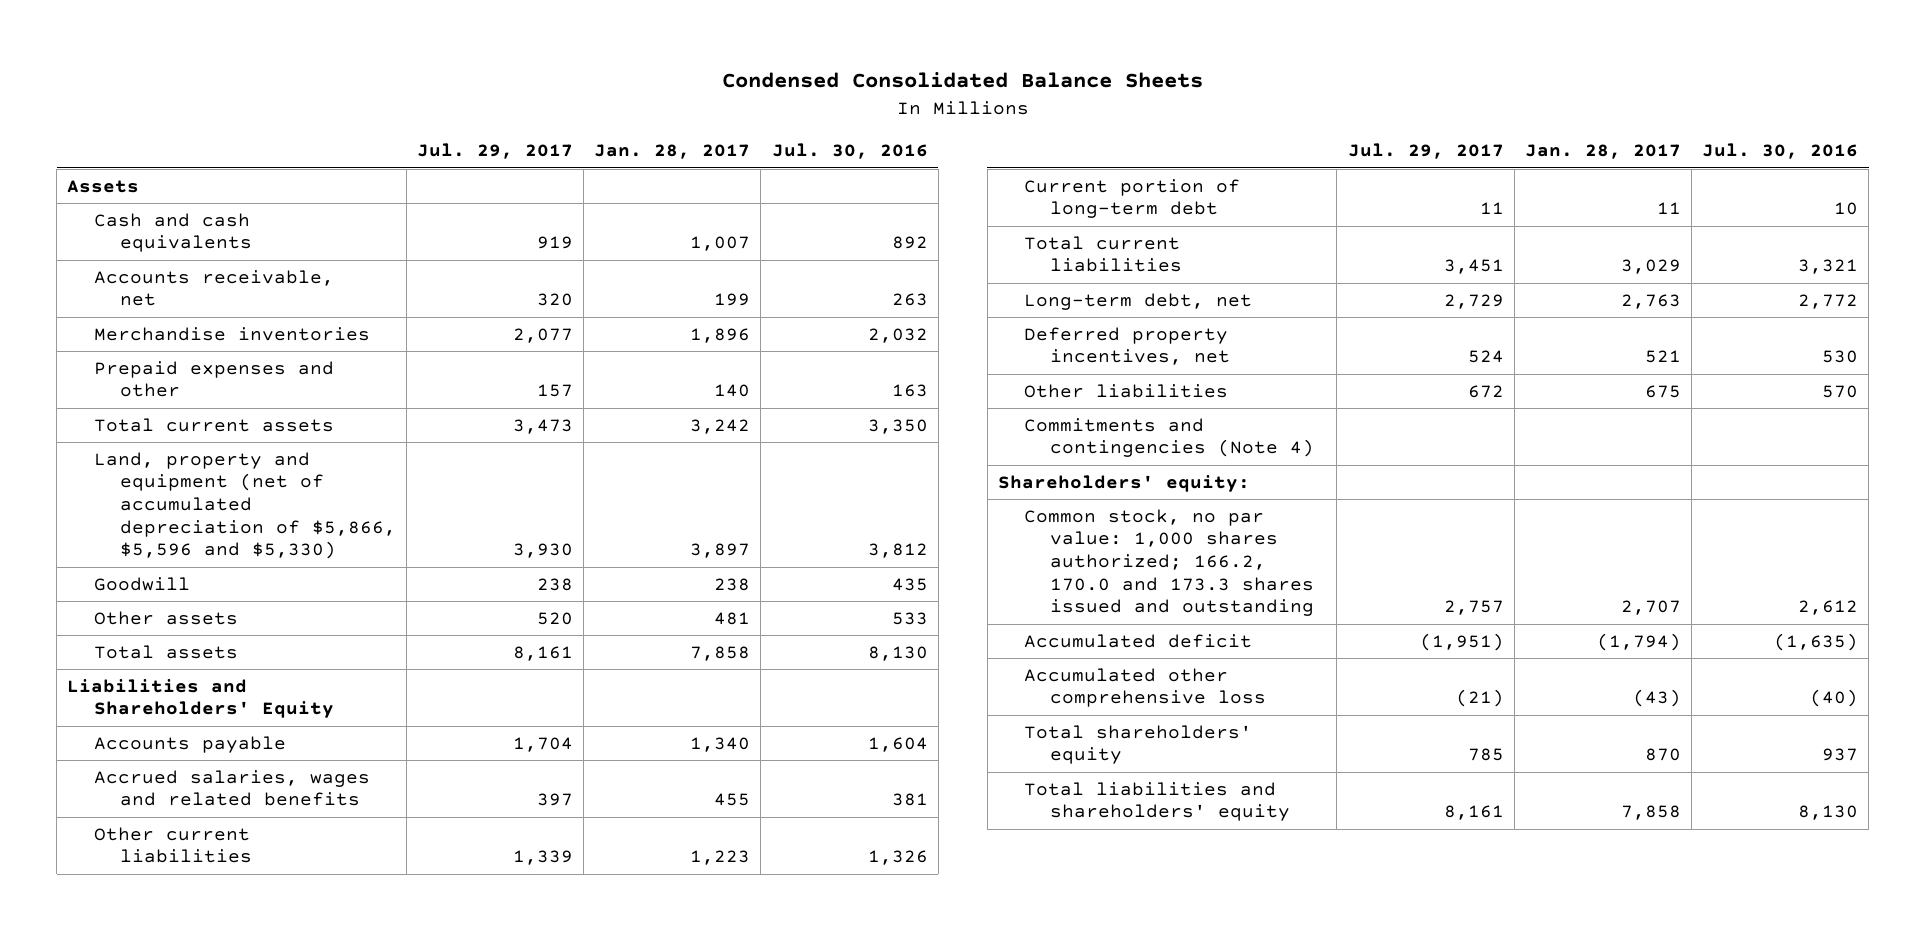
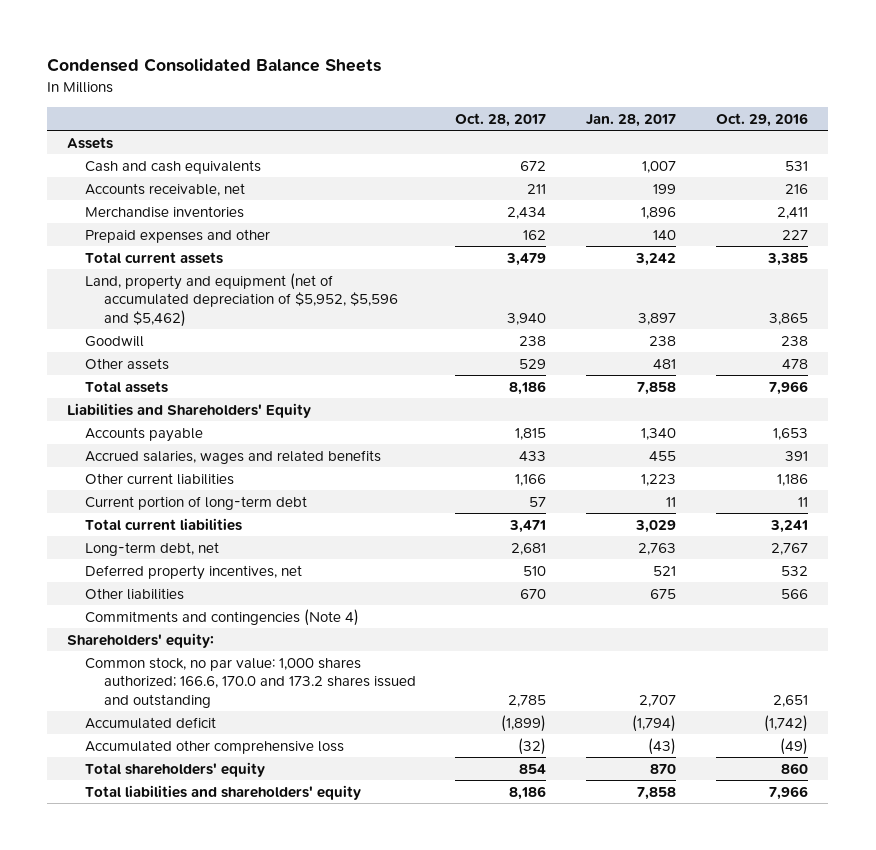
[417,143,574,160] Jul. 29, 2017 -> none
[771,143,928,160] Jul. 30, 2016 -> none
none -> [455,112,547,127] Oct. 28, 2017
none -> [716,112,809,127] Oct. 29, 2016
[93,451,396,560] Land, property and equipment (net of accumulated depreciation of $5,866, $5,596 and $5,330) -> [85,272,398,327] Land, property and equipment (net of accumulated depreciation of $5,952, $5,596 and $5,462)
[1024,508,1315,617] Common stock, no par value: 1,000 shares authorized; 166.2, 170.0 and 173.3 shares issued and outstanding -> [85,656,416,708] Common stock, no par value: 1,000 shares authorized; 166.6, 170.0 and 173.2 shares issued and outstanding

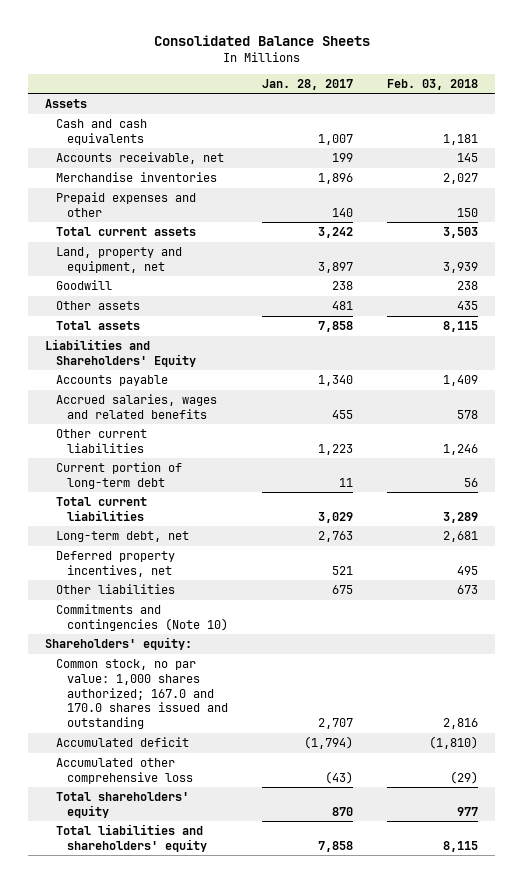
[47,58,382,73] Condensed Consolidated Balance Sheets -> [153,34,370,46] Consolidated Balance Sheets
[455,112,547,127] Oct. 28, 2017 -> none
[716,112,809,127] Oct. 29, 2016 -> none
none -> [387,78,479,90] Feb. 03, 2018
[85,272,398,327] Land, property and equipment (net of accumulated depreciation of $5,952, $5,596 and $5,462) -> [55,247,182,273] Land, property and equipment, net
[85,608,360,626] Commitments and contingencies (Note 4) -> [55,604,228,631] Commitments and contingencies (Note 10)
[85,656,416,708] Common stock, no par value: 1,000 shares authorized; 166.6, 170.0 and 173.2 shares issued and outstanding -> [55,659,228,730] Common stock, no par value: 1,000 shares authorized; 167.0 and 170.0 shares issued and outstanding

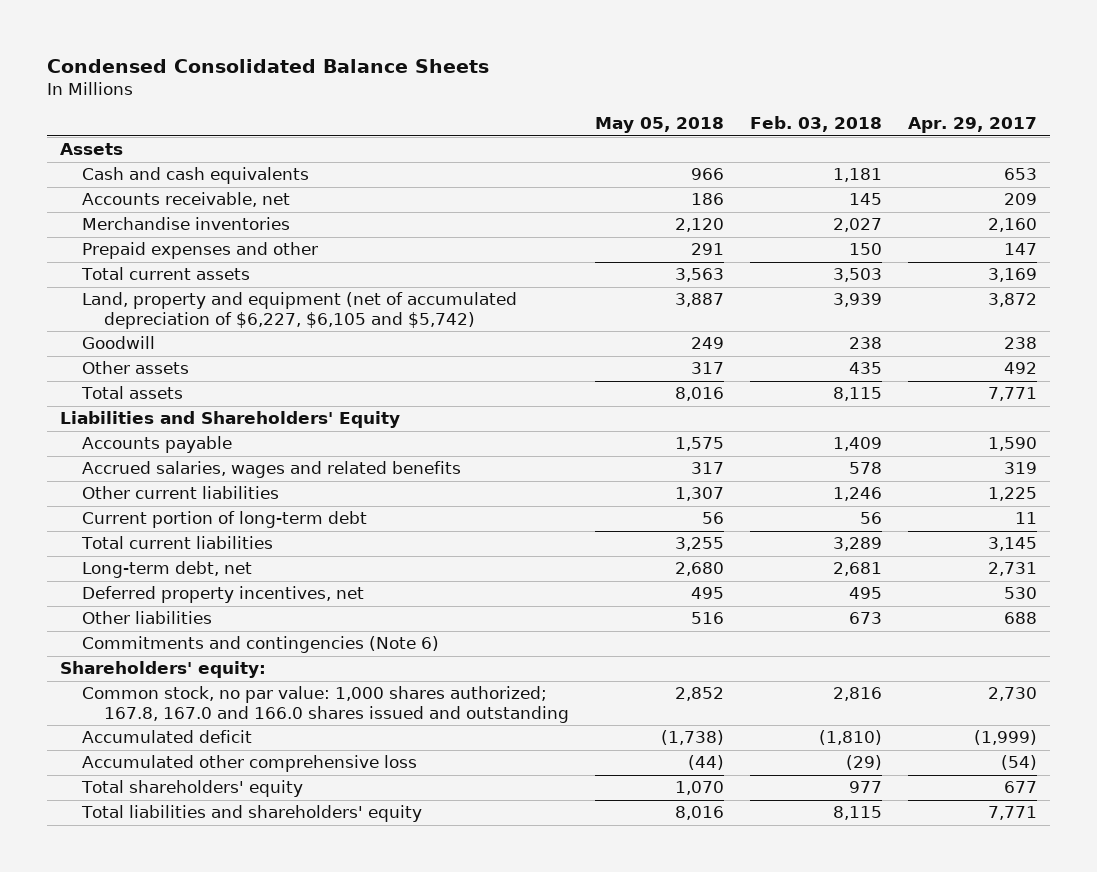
[153,34,370,46] Consolidated Balance Sheets -> [47,58,490,73] Condensed Consolidated Balance Sheets
[262,78,354,90] Jan. 28, 2017 -> none
none -> [595,117,725,134] May 05, 2018
none -> [907,117,1037,134] Apr. 29, 2017
[55,247,182,273] Land, property and equipment, net -> [82,292,518,329] Land, property and equipment (net of accumulated depreciation of $6,227, $6,105 and $5,742)
[55,604,228,631] Commitments and contingencies (Note 10) -> [82,636,440,654] Commitments and contingencies (Note 6)
[55,659,228,730] Common stock, no par value: 1,000 shares authorized; 167.0 and 170.0 shares issued and outstanding -> [82,686,570,723] Common stock, no par value: 1,000 shares authorized; 167.8, 167.0 and 166.0 shares issued and outstanding

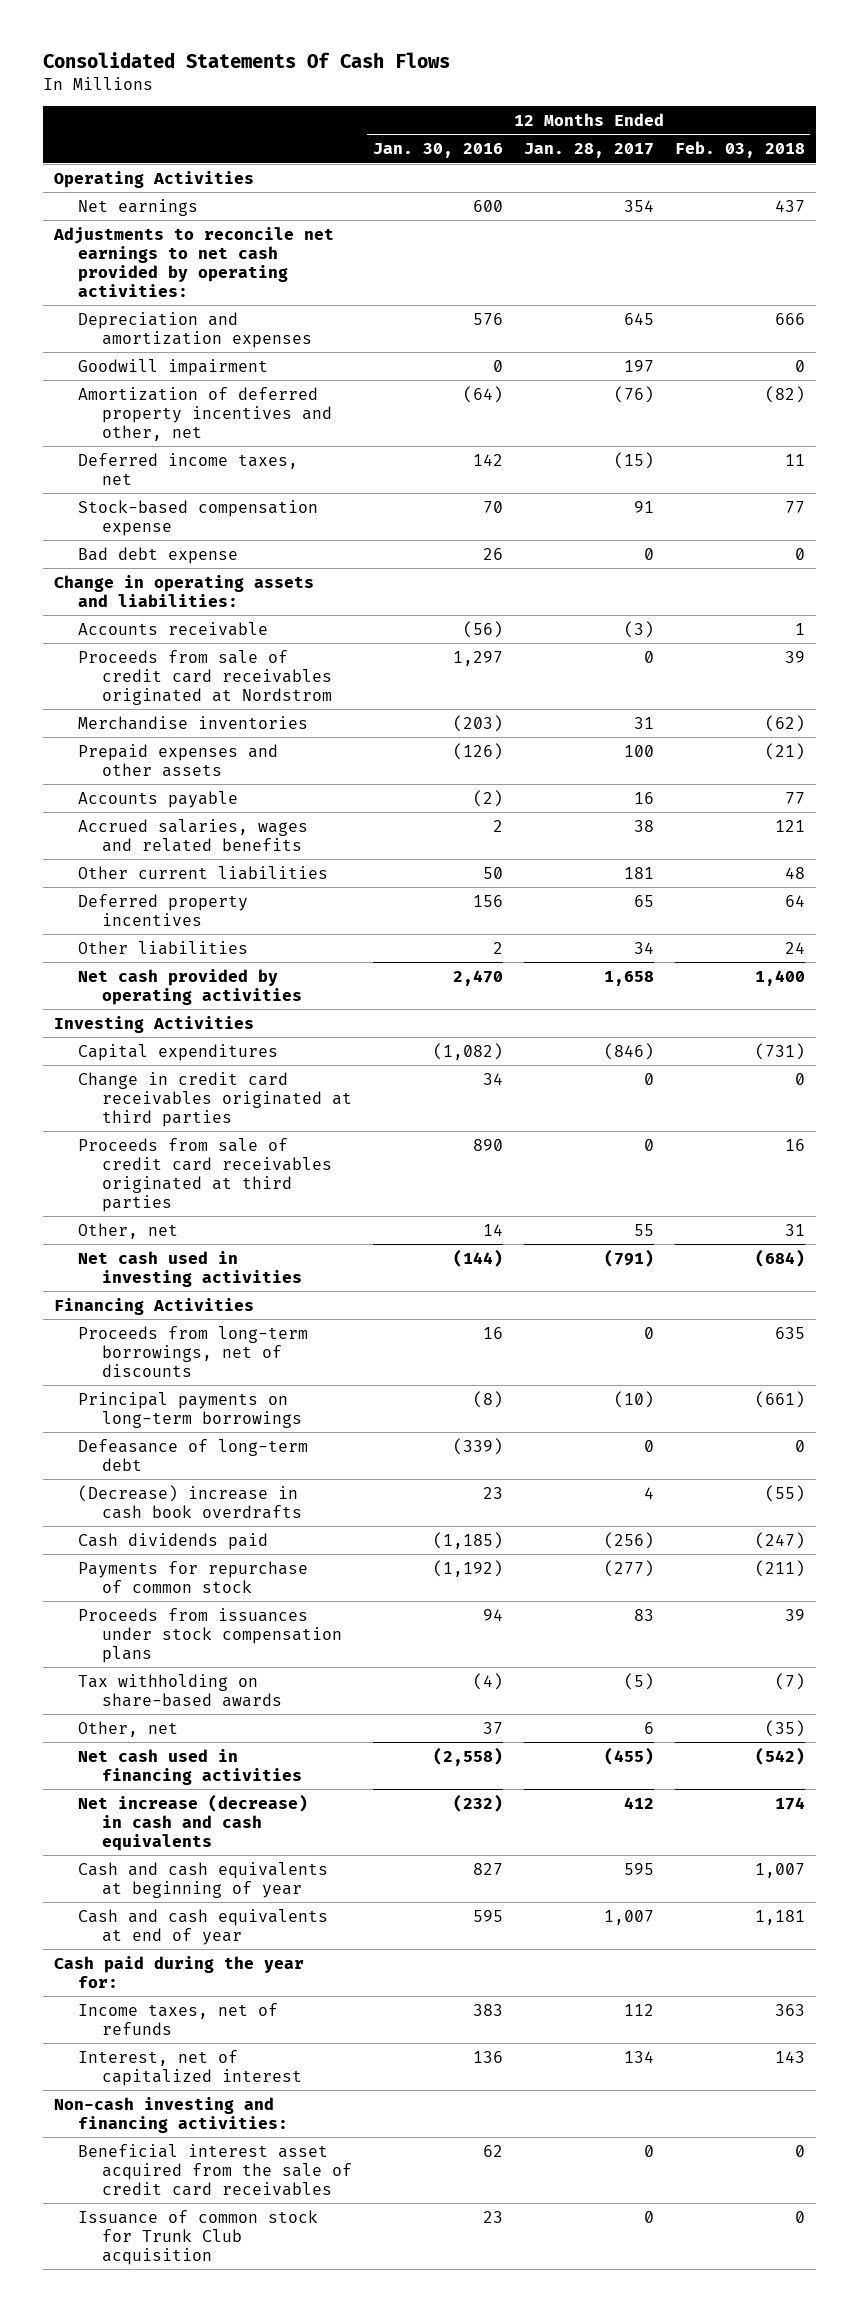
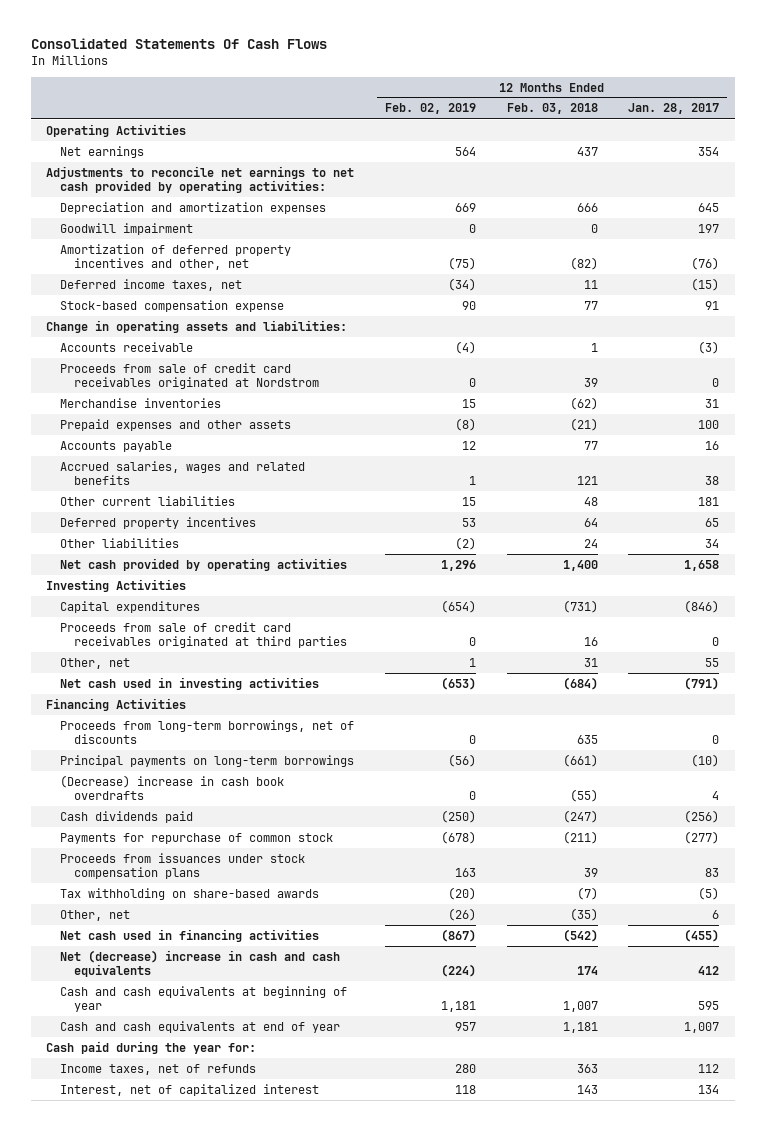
[372,143,503,159] Jan. 30, 2016 -> none
none -> [385,103,477,115] Feb. 02, 2019
[77,546,238,564] Bad debt expense -> none
[77,1071,352,1127] Change in credit card receivables originated at third parties -> none
[77,1438,308,1471] Defeasance of long-term debt -> none
[77,1793,308,1851] Net increase (decrease) in cash and cash equivalents -> [60,949,341,977] Net (decrease) increase in cash and cash equivalents
[54,2096,288,2133] Non-cash investing and financing activities: -> none
[77,2143,352,2196] Beneficial interest asset acquired from the sale of credit card receivables -> none
[77,2209,318,2265] Issuance of common stock for Trunk Club acquisition -> none

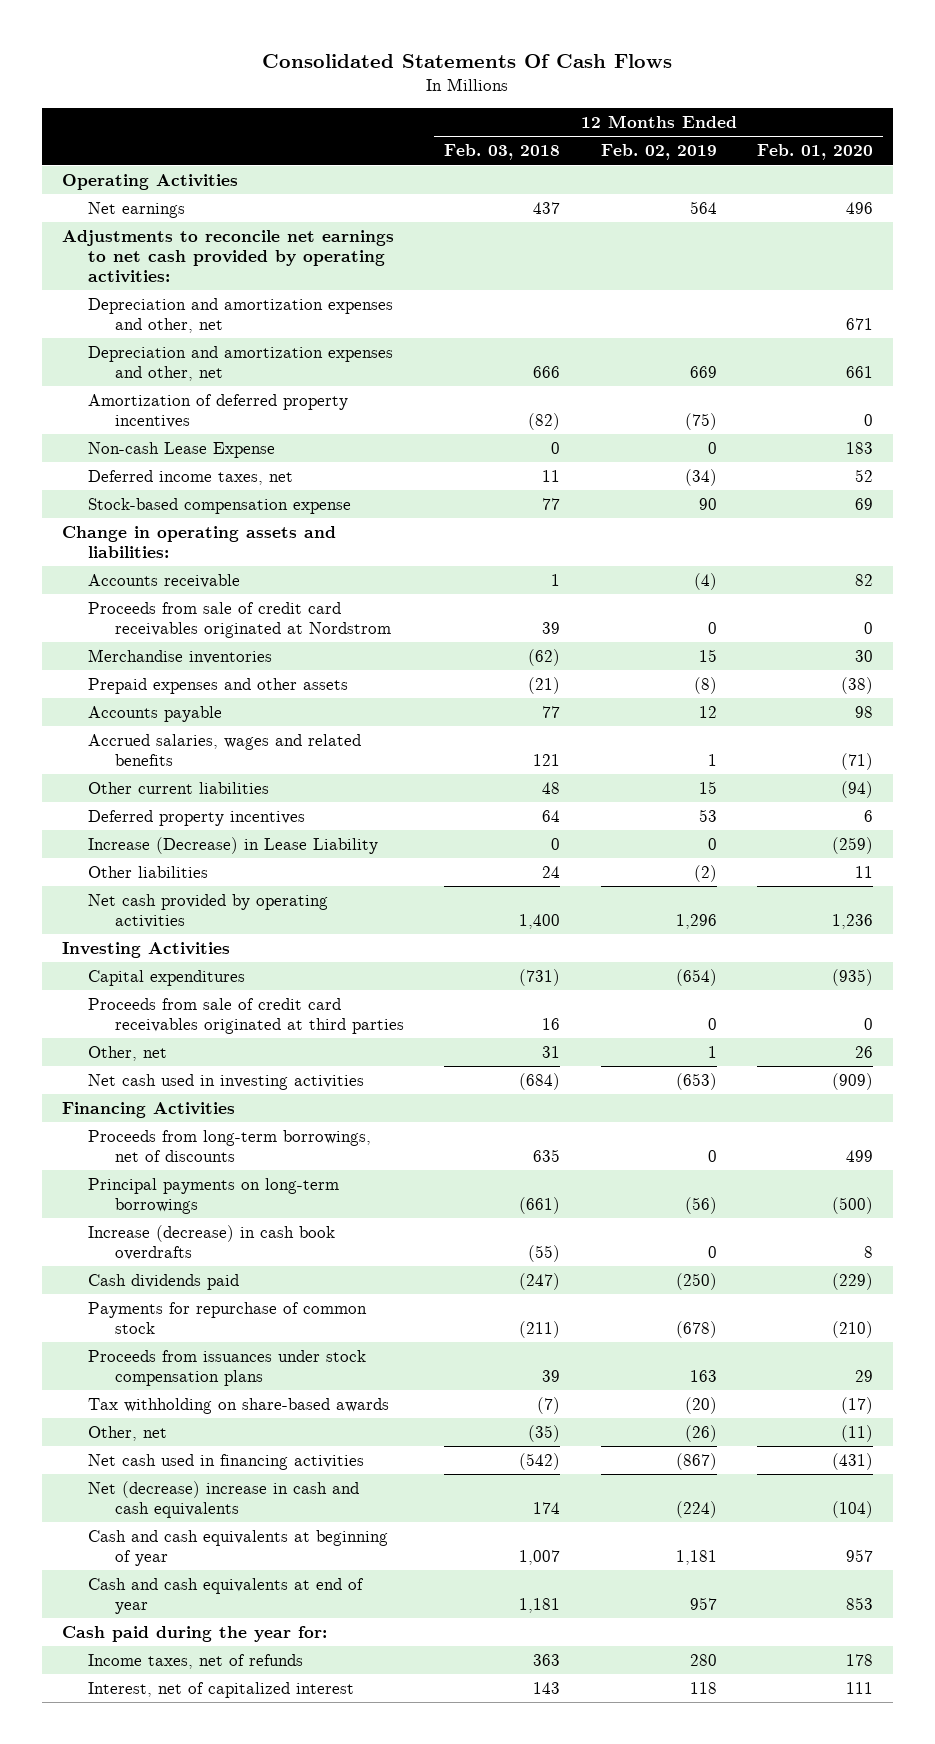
[628,103,720,115] Jan. 28, 2017 -> none
none -> [757,144,874,161] Feb. 01, 2020
[60,222,194,235] Goodwill impairment -> none
none -> [88,298,394,333] Depreciation and amortization expenses and other, net
[60,201,327,214] Depreciation and amortization expenses -> [88,346,394,381] Depreciation and amortization expenses and other, net
[60,243,292,270] Amortization of deferred property incentives and other, net -> [88,394,349,428] Amortization of deferred property incentives
none -> [88,442,276,459] Non-cash Lease Expense
none -> [88,837,379,855] Increase (Decrease) in Lease Liability
[60,774,285,800] (Decrease) increase in cash book overdrafts -> [88,1225,336,1260] Increase (decrease) in cash book overdrafts

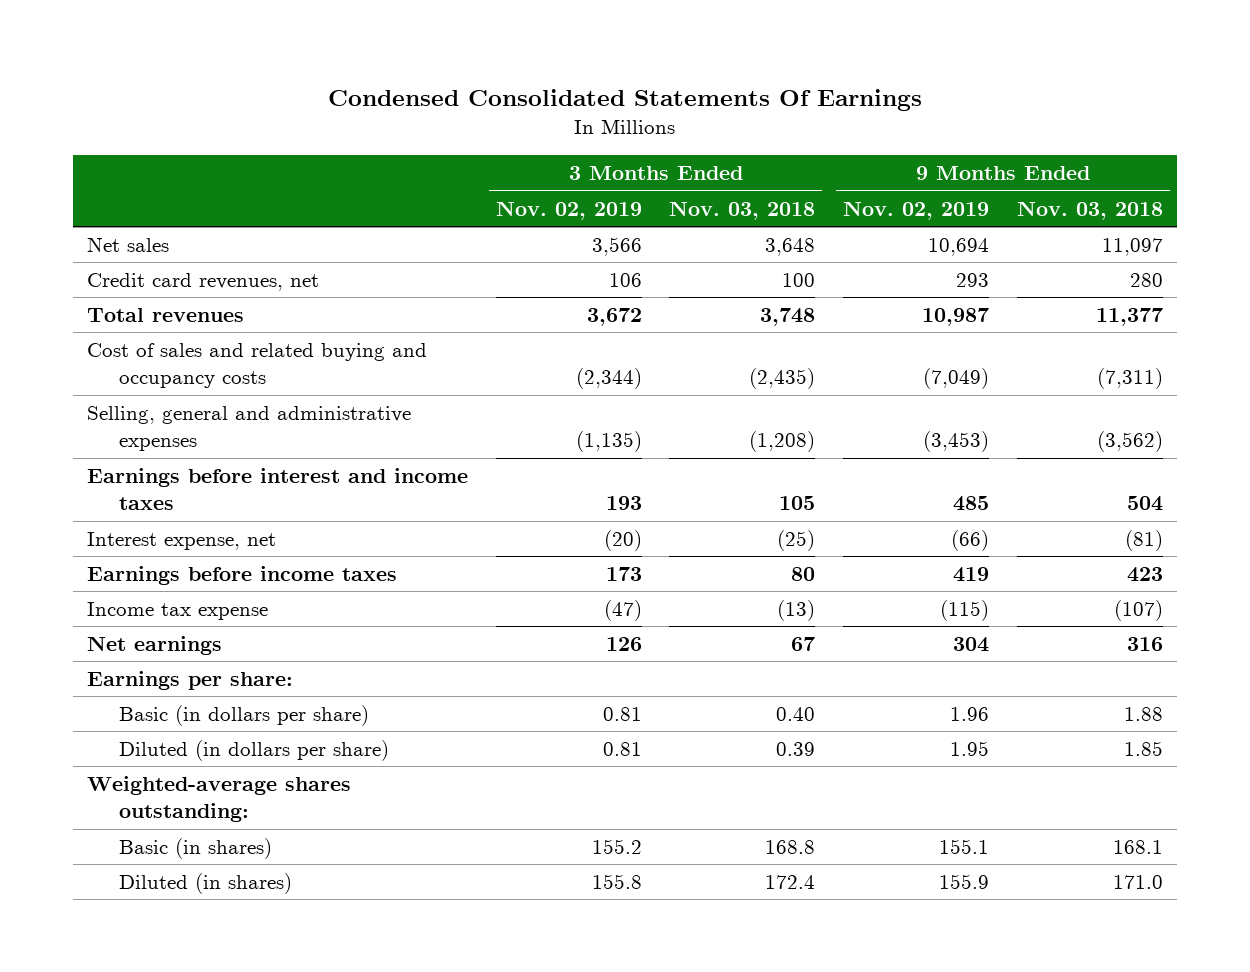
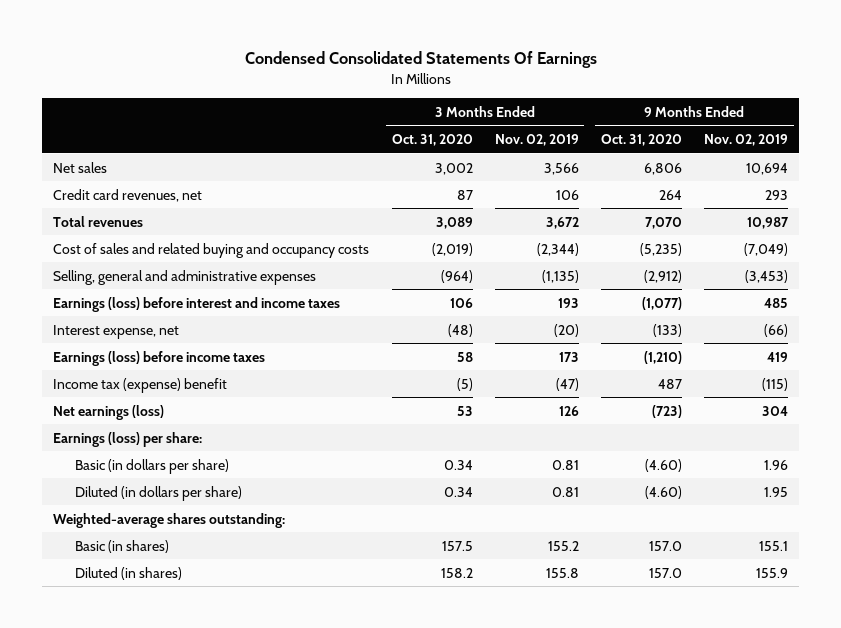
[669,200,816,220] Nov. 03, 2018 -> none
[1016,200,1163,220] Nov. 03, 2018 -> none
none -> [391,134,473,147] Oct. 31, 2020
none -> [600,134,682,147] Oct. 31, 2020
[87,467,469,511] Earnings before interest and income taxes -> [53,296,341,312] Earnings (loss) before interest and income taxes
[87,565,398,585] Earnings before income taxes -> [53,350,266,366] Earnings (loss) before income taxes
[87,601,269,620] Income tax expense -> [53,377,228,393] Income tax (expense) benefit
[87,635,223,655] Net earnings -> [53,404,165,420] Net earnings (loss)
[87,670,294,690] Earnings per share: -> [53,431,203,447] Earnings (loss) per share:

